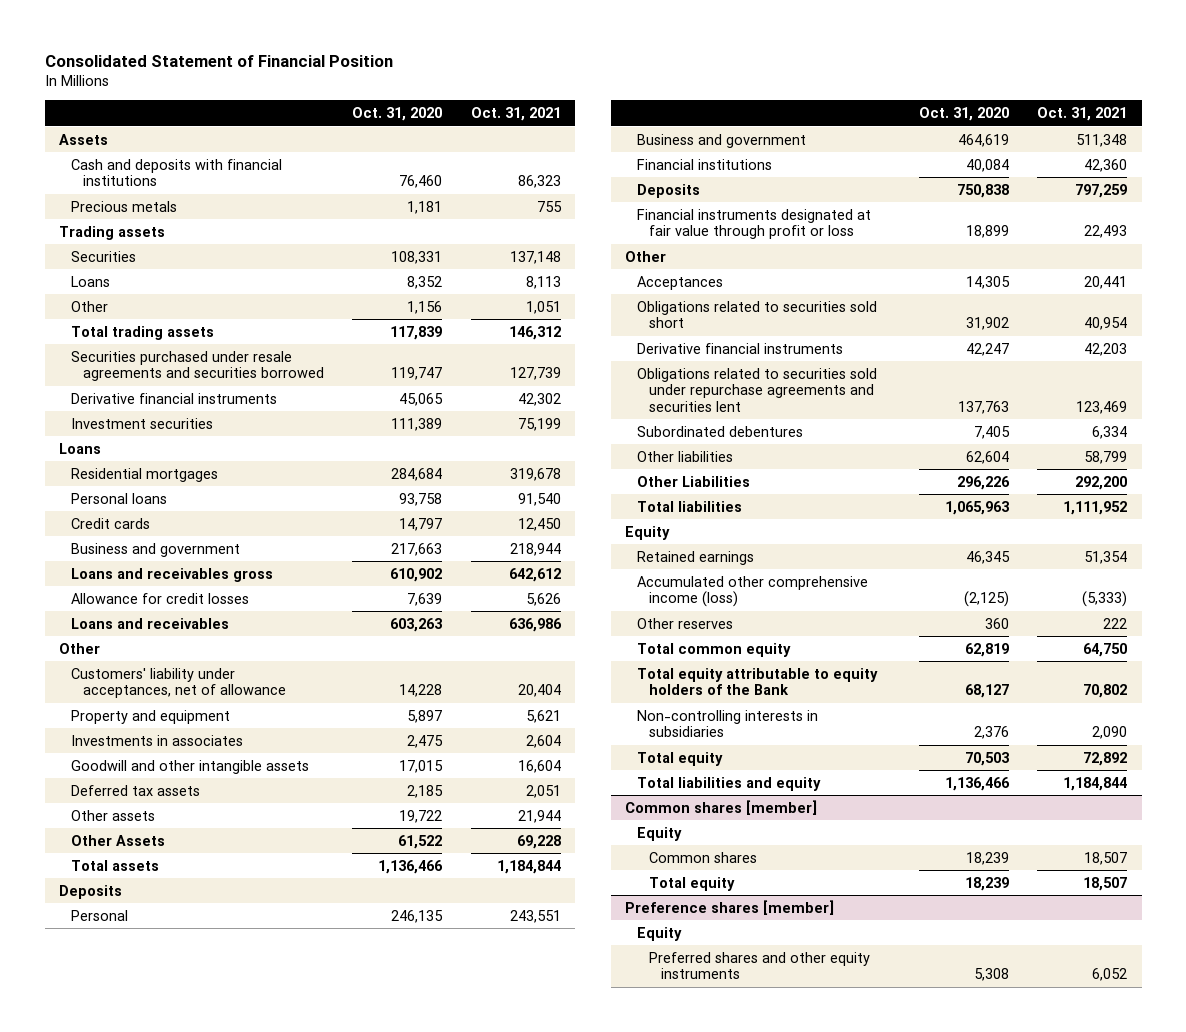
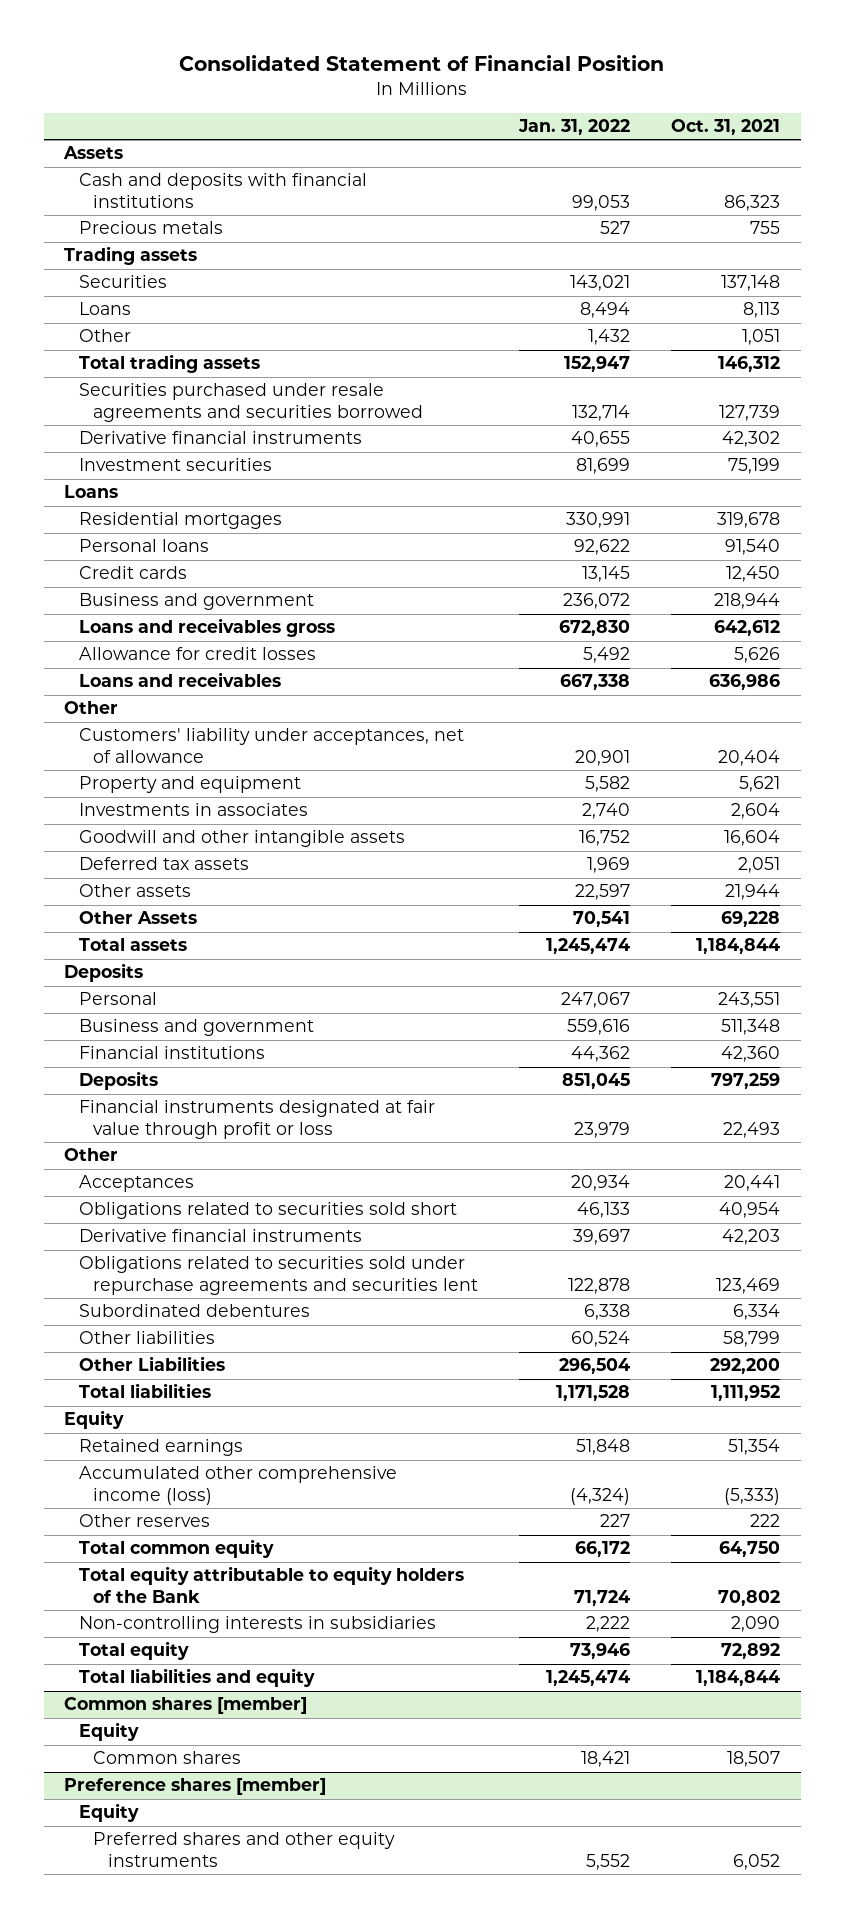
[352,107,443,122] Oct. 31, 2020 -> none
none -> [518,119,631,136] Jan. 31, 2022
[649,876,736,891] Total equity -> none

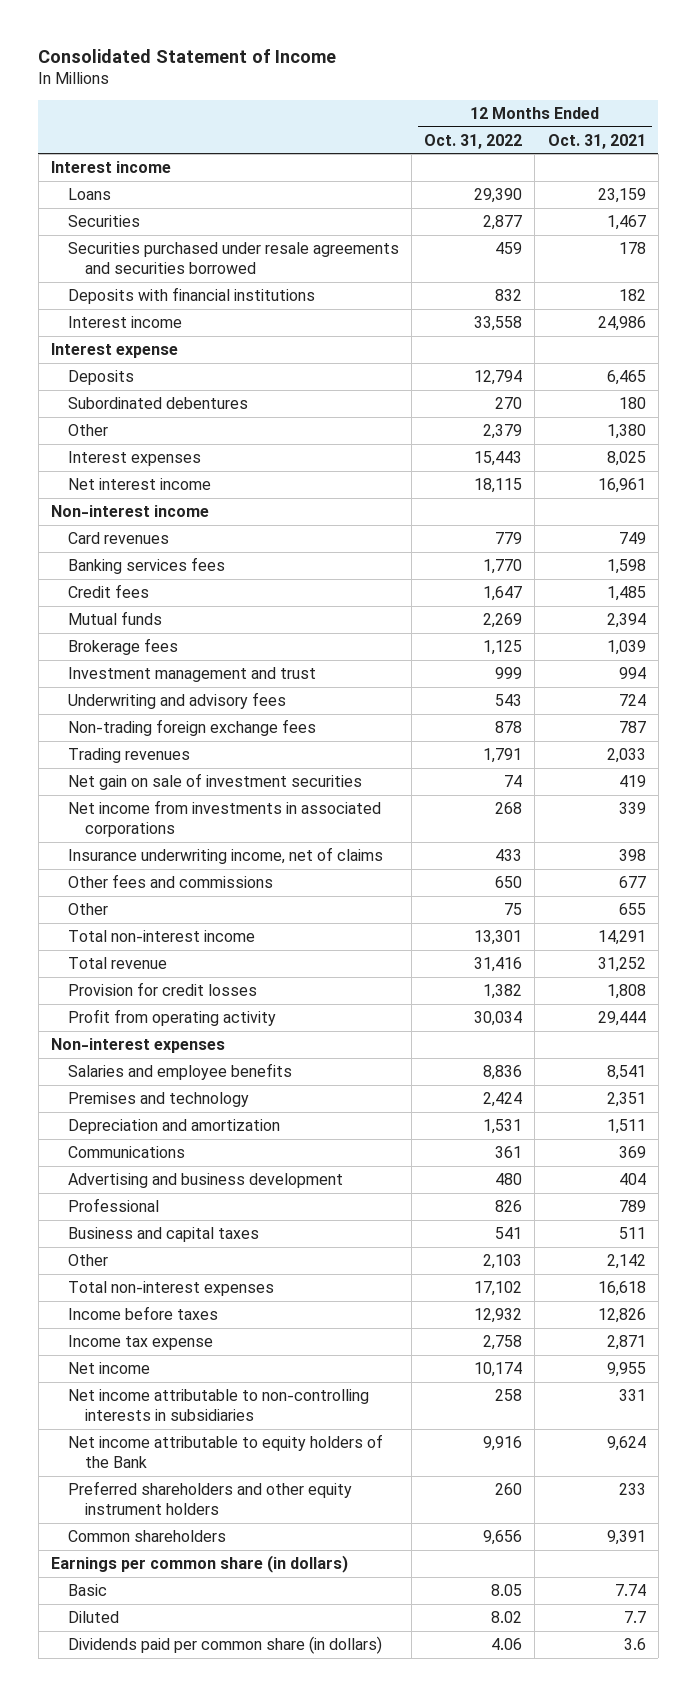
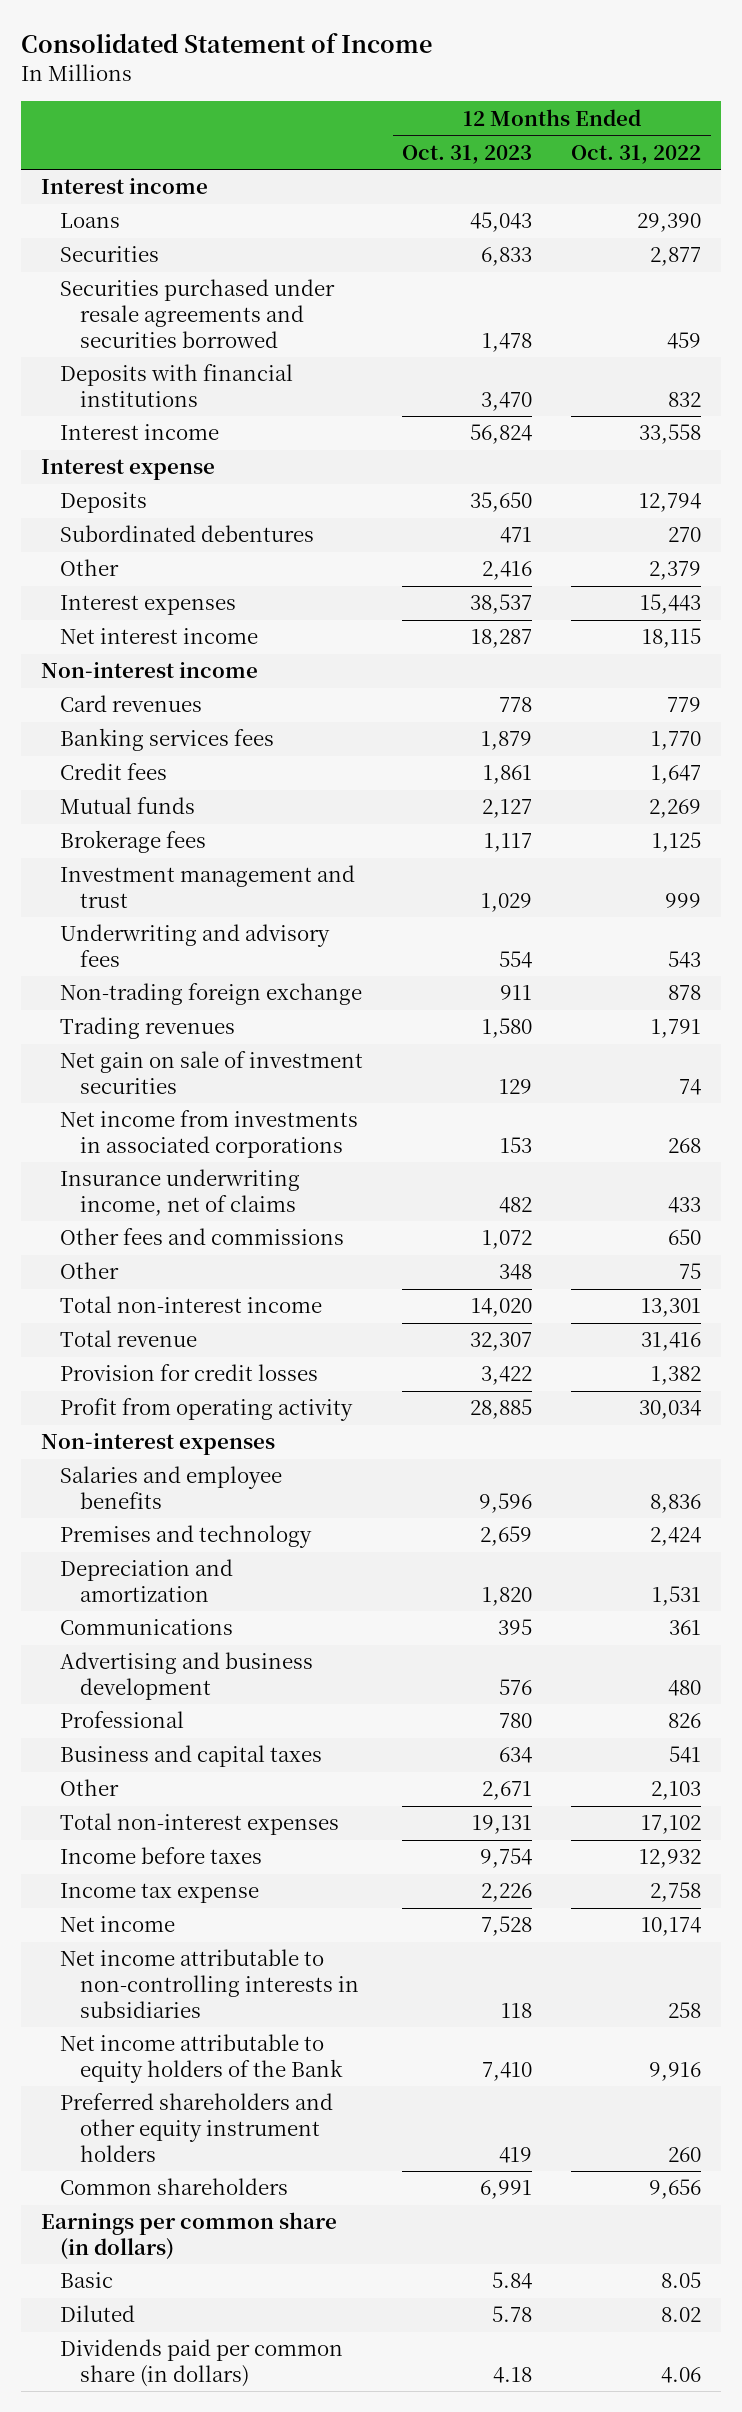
[547,133,646,149] Oct. 31, 2021 -> none
none -> [402,144,533,164] Oct. 31, 2023
[67,719,316,737] Non-trading foreign exchange fees -> [60,983,363,1006] Non-trading foreign exchange

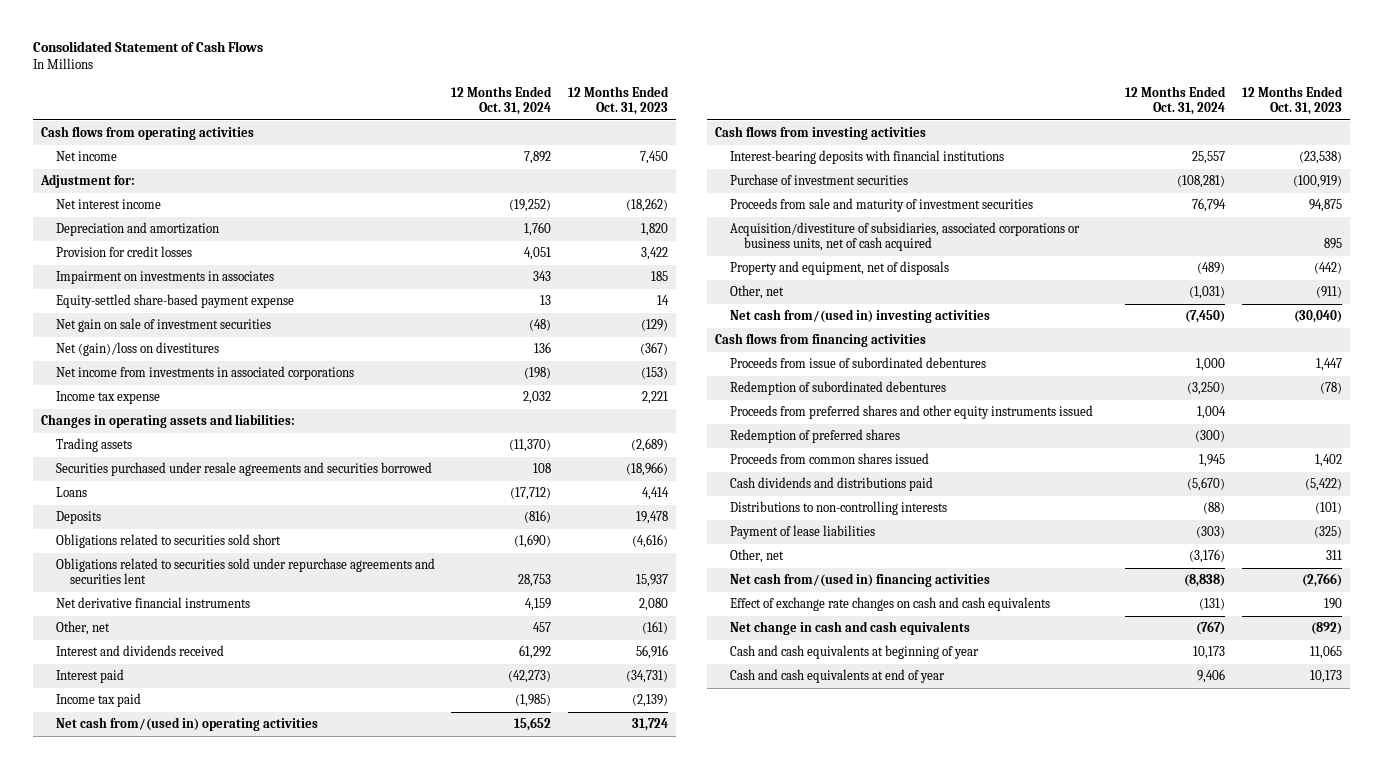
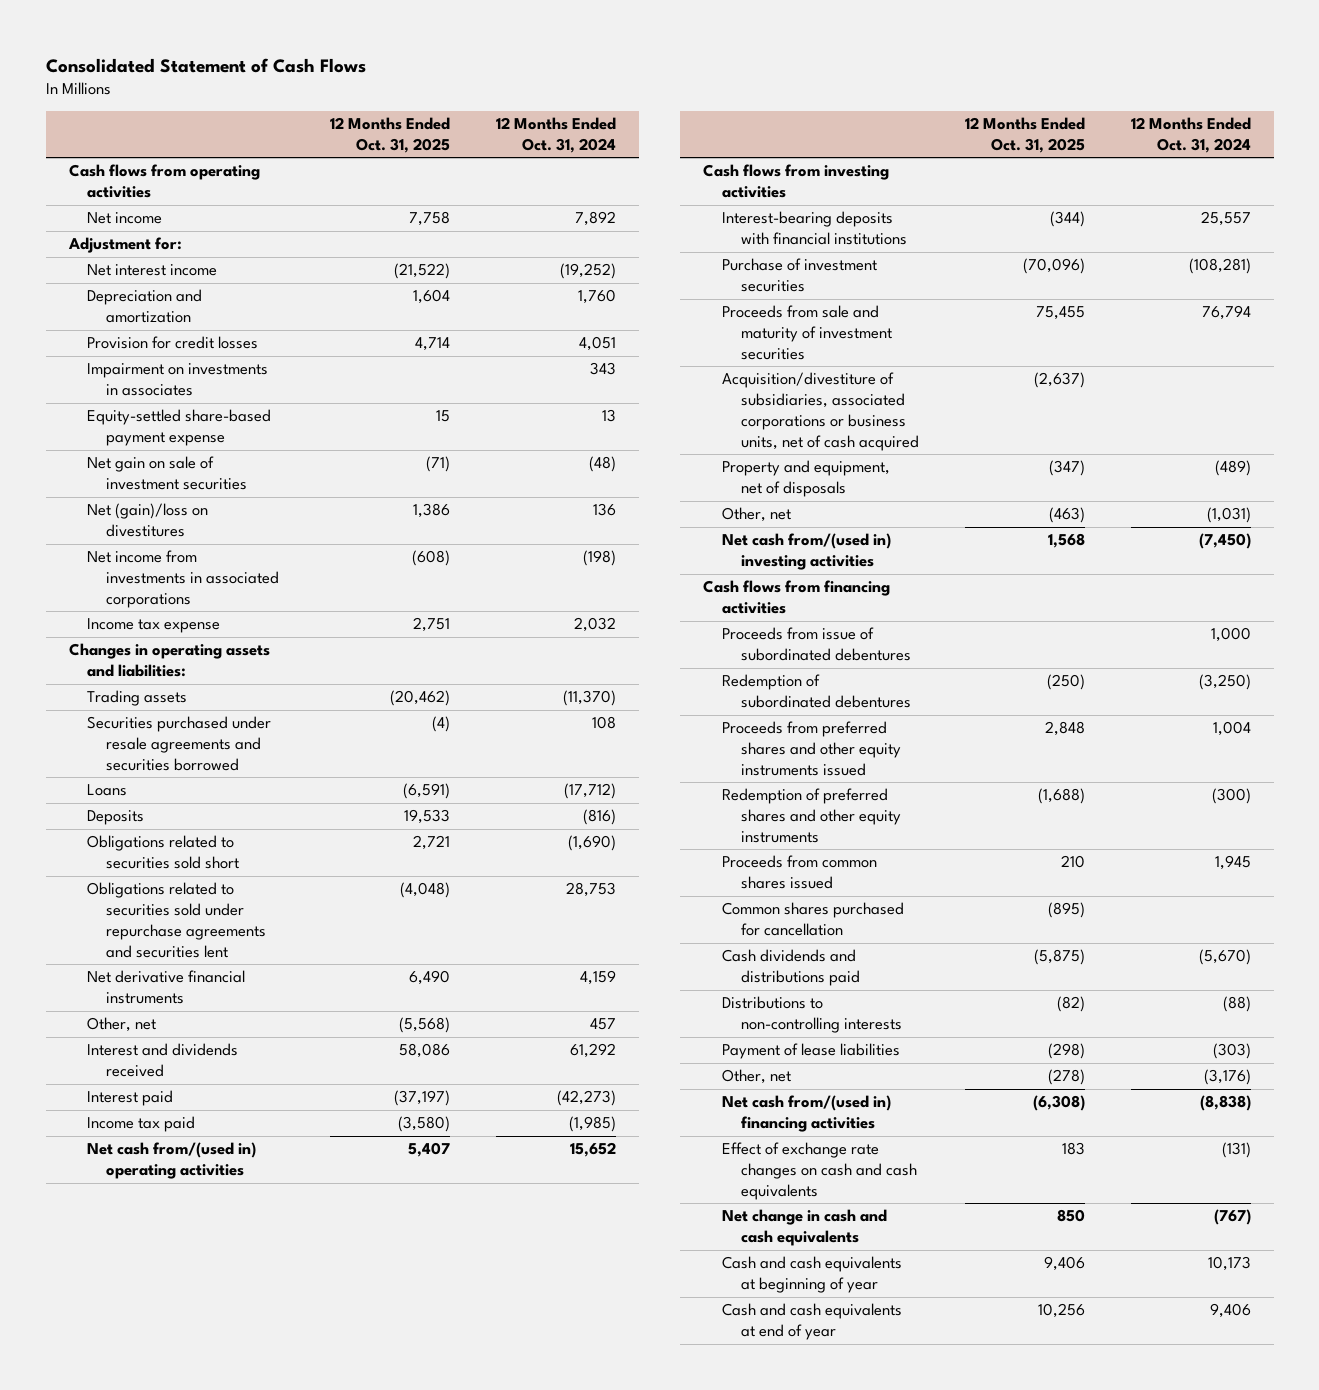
[567,86,669,116] 12 Months Ended Oct. 31, 2023 -> none
none -> [329,116,450,153] 12 Months Ended Oct. 31, 2025
[729,429,900,444] Redemption of preferred shares -> [722,788,901,844] Redemption of preferred shares and other equity instruments
none -> [722,902,905,937] Common shares purchased for cancellation

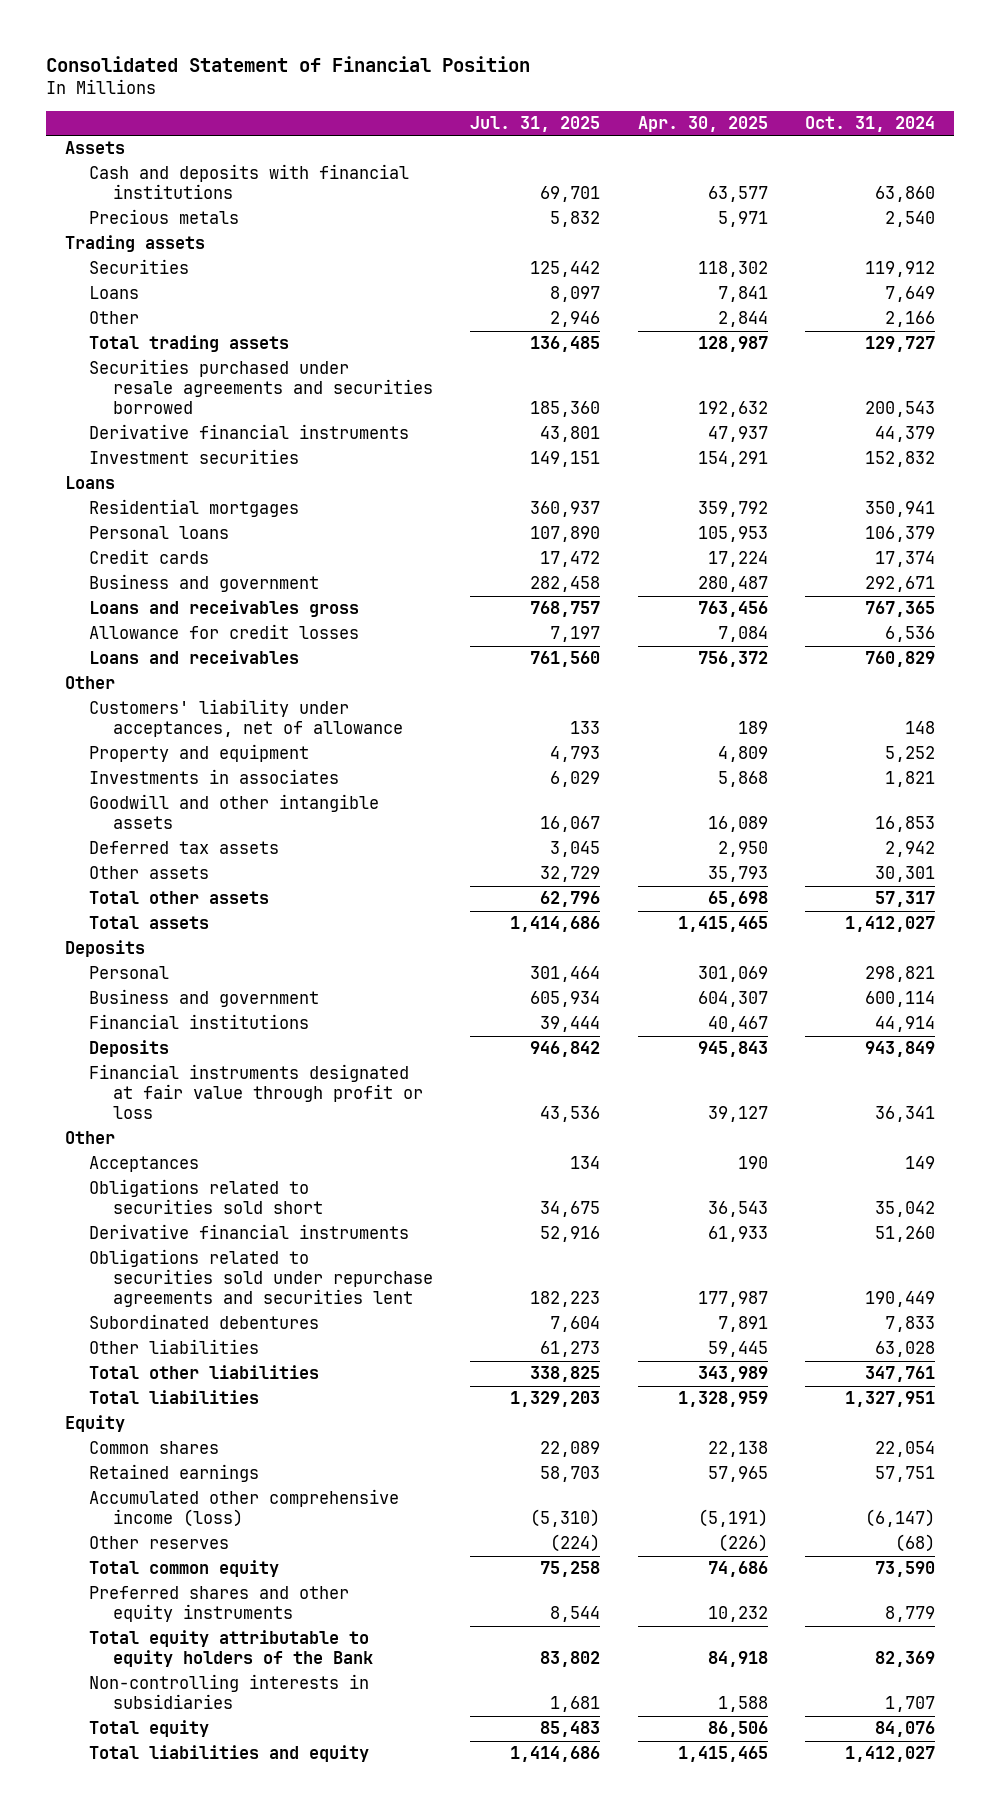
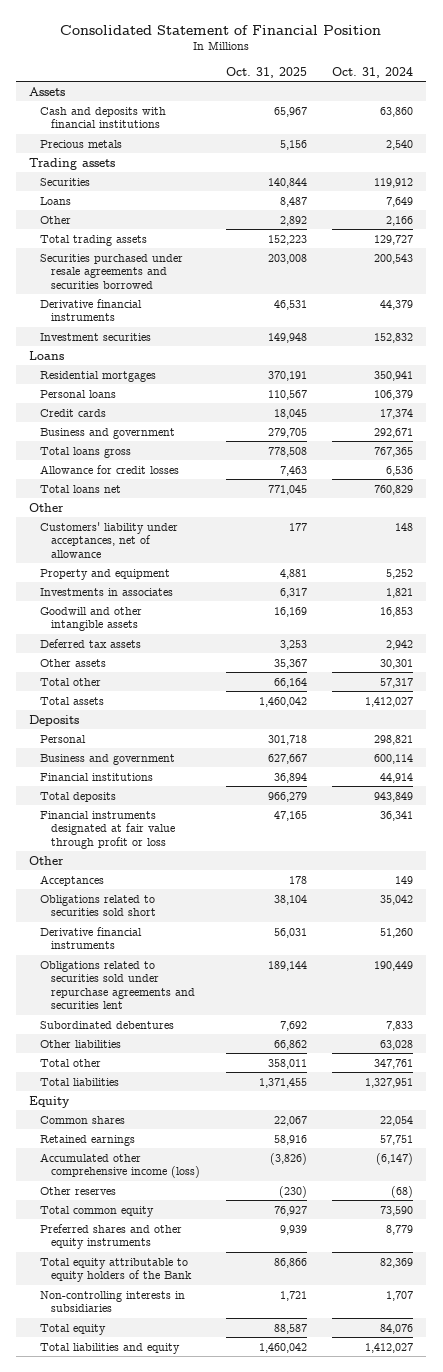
[470,116,601,133] Jul. 31, 2025 -> none
[637,116,768,133] Apr. 30, 2025 -> none
none -> [225,66,307,78] Oct. 31, 2025
[88,600,359,618] Loans and receivables gross -> [40,446,132,458] Total loans gross
[88,650,299,665] Loans and receivables -> [40,484,122,493] Total loans net
[88,891,269,905] Total other assets -> [40,677,102,686] Total other
[88,1040,169,1058] Deposits -> [40,791,117,802] Total deposits
[88,1365,319,1380] Total other liabilities -> [40,1058,102,1067] Total other

